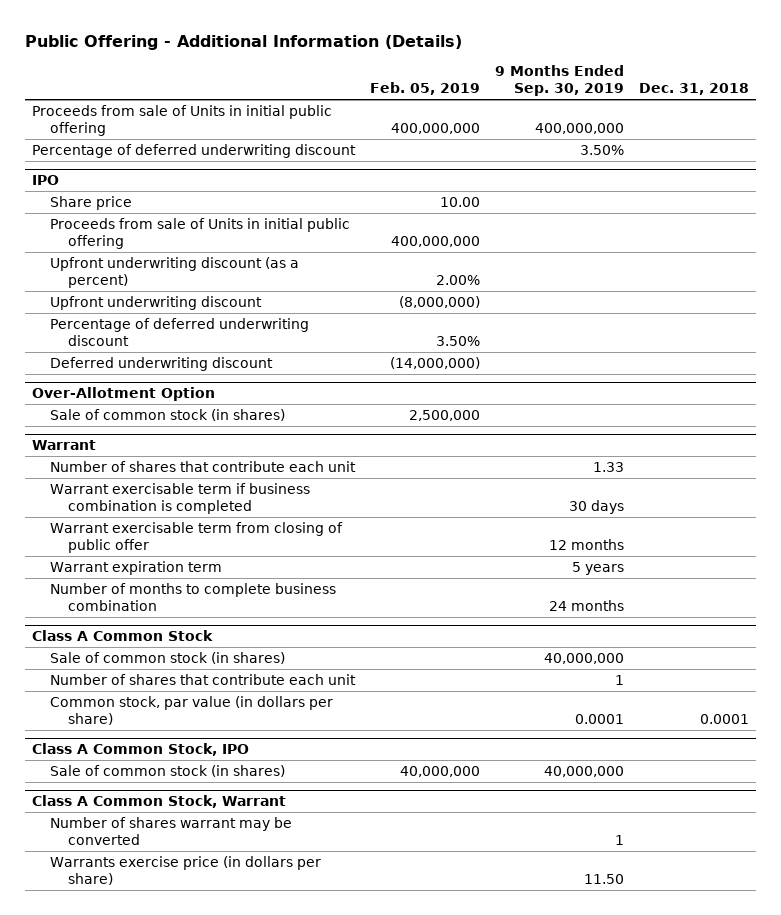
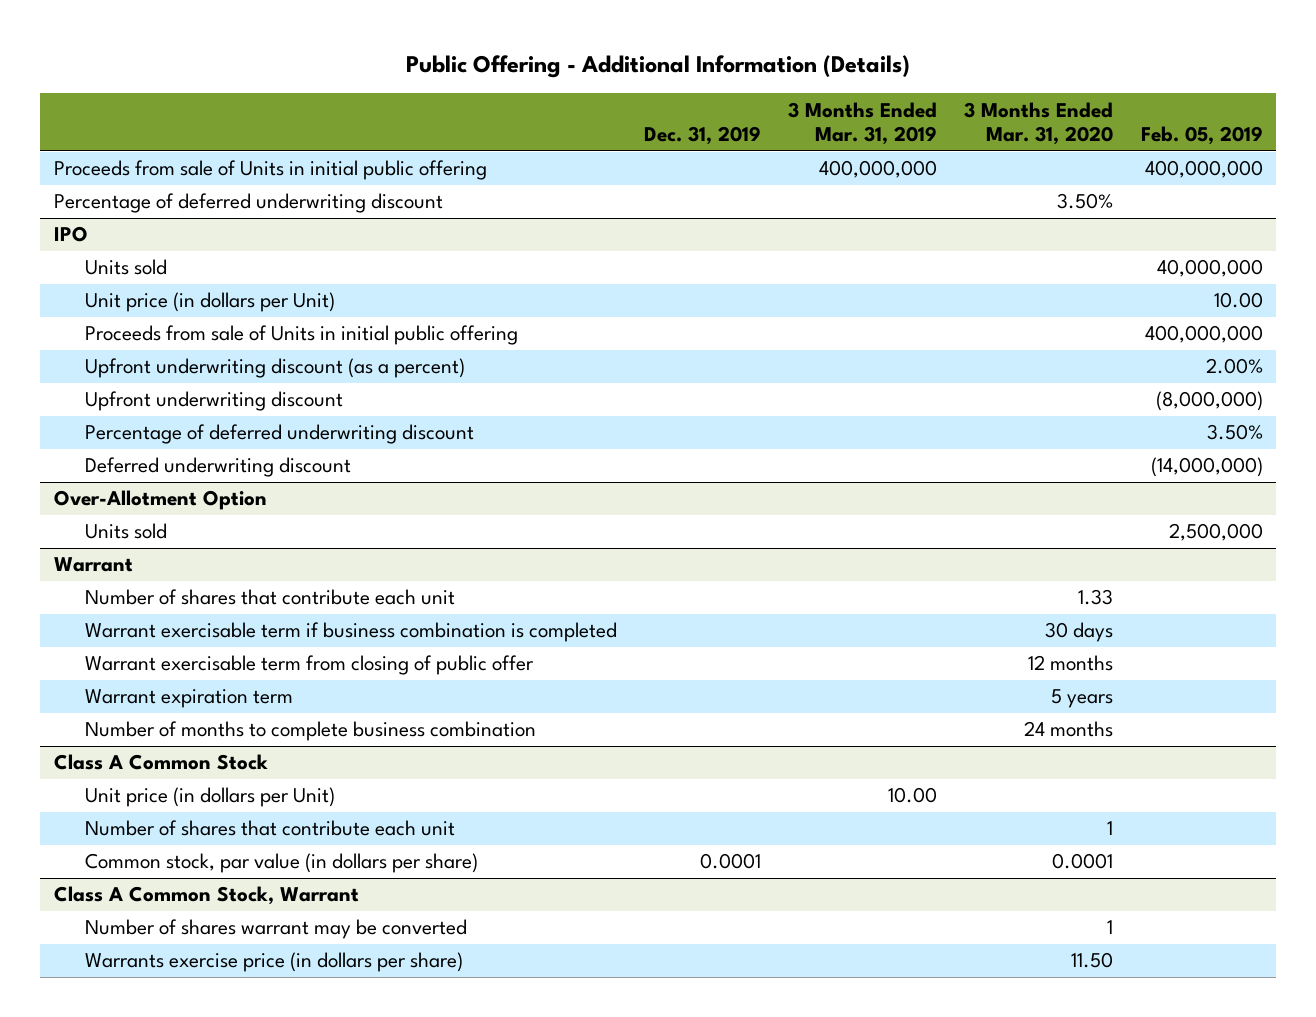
[494,65,624,97] 9 Months Ended Sep. 30, 2019 -> none
[638,83,749,96] Dec. 31, 2018 -> none
none -> [643,126,761,146] Dec. 31, 2019
none -> [788,101,938,146] 3 Months Ended Mar. 31, 2019
none -> [964,101,1114,146] 3 Months Ended Mar. 31, 2020
[50,195,133,210] Share price -> none
none -> [84,259,167,276] Units sold
none -> [84,292,335,313] Unit price (in dollars per Unit)
[50,408,286,421] Sale of common stock (in shares) -> none
none -> [84,523,167,540] Units sold
[50,651,286,664] Sale of common stock (in shares) -> none
none -> [84,787,335,808] Unit price (in dollars per Unit)
[32,743,250,757] Class A Common Stock, IPO -> none
[50,764,286,777] Sale of common stock (in shares) -> none

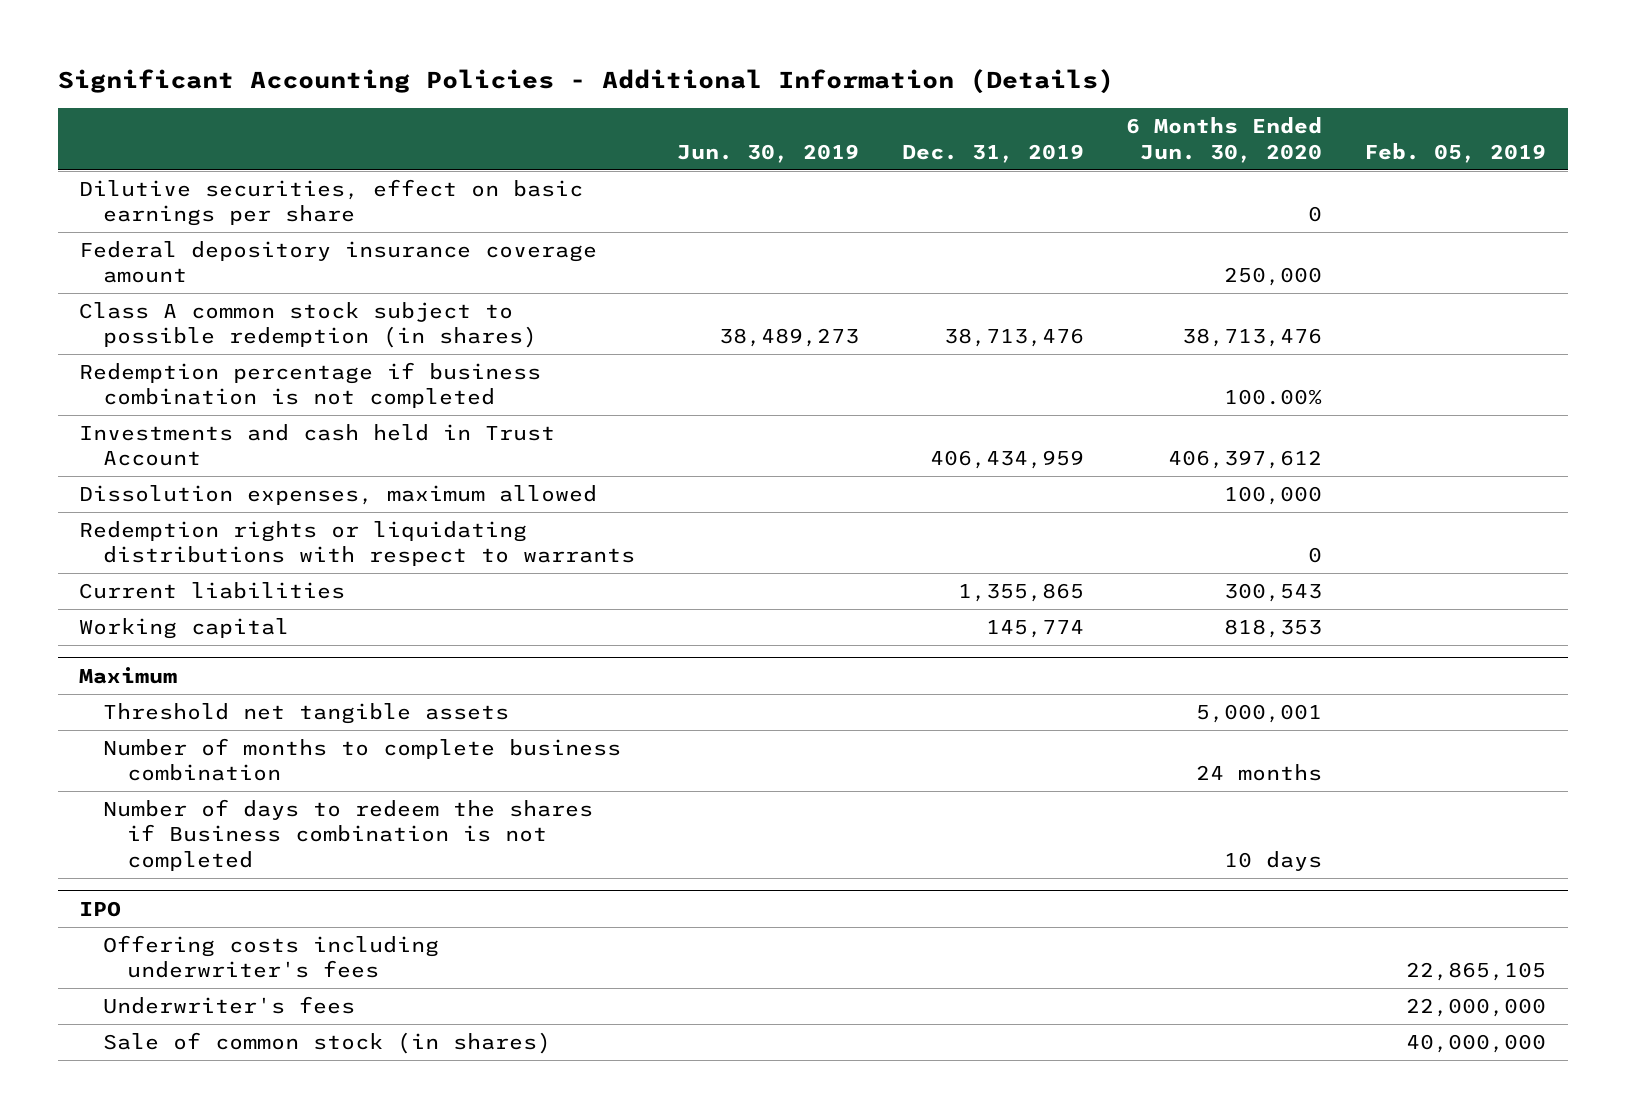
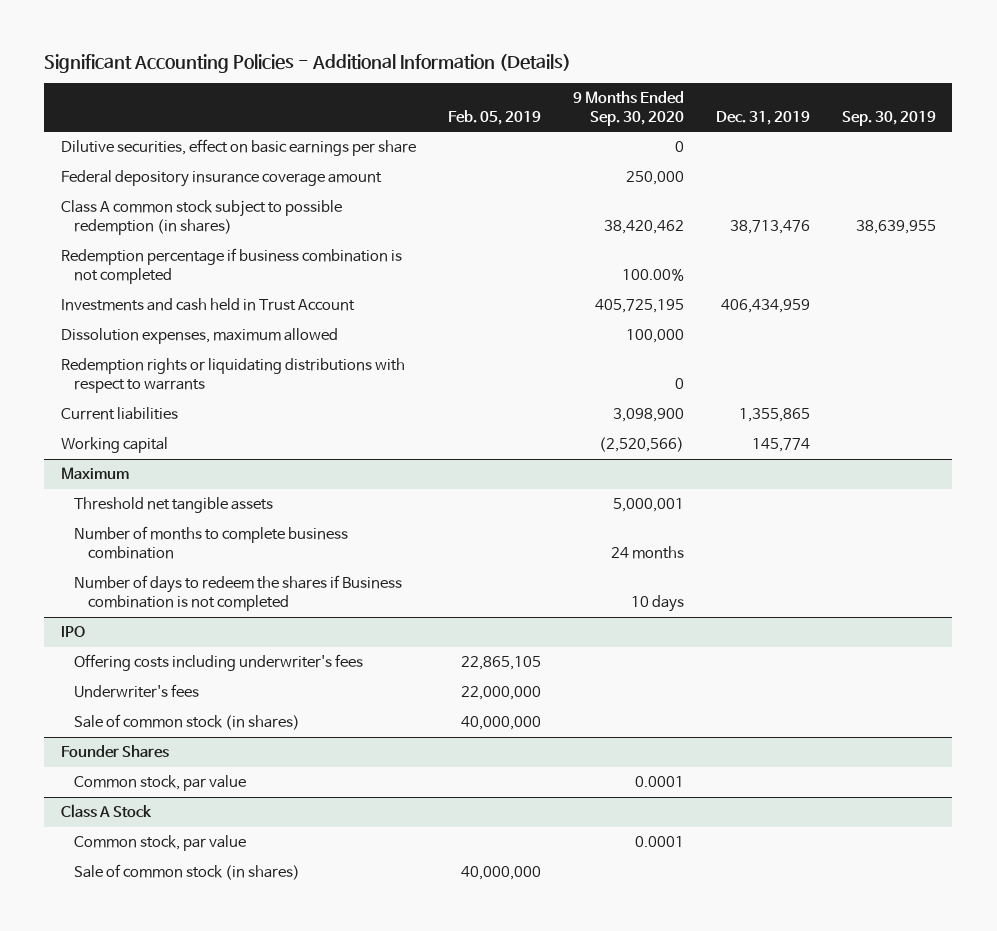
[677,143,860,163] Jun. 30, 2019 -> none
[1126,117,1323,163] 6 Months Ended Jun. 30, 2020 -> none
none -> [572,91,684,126] 9 Months Ended Sep. 30, 2020
none -> [842,110,937,126] Sep. 30, 2019
none -> [60,745,169,759] Founder Shares
none -> [74,775,247,792] Common stock, par value
none -> [60,804,152,819] Class A Stock
none -> [74,835,247,852] Common stock, par value
none -> [74,864,301,881] Sale of common stock (in shares)

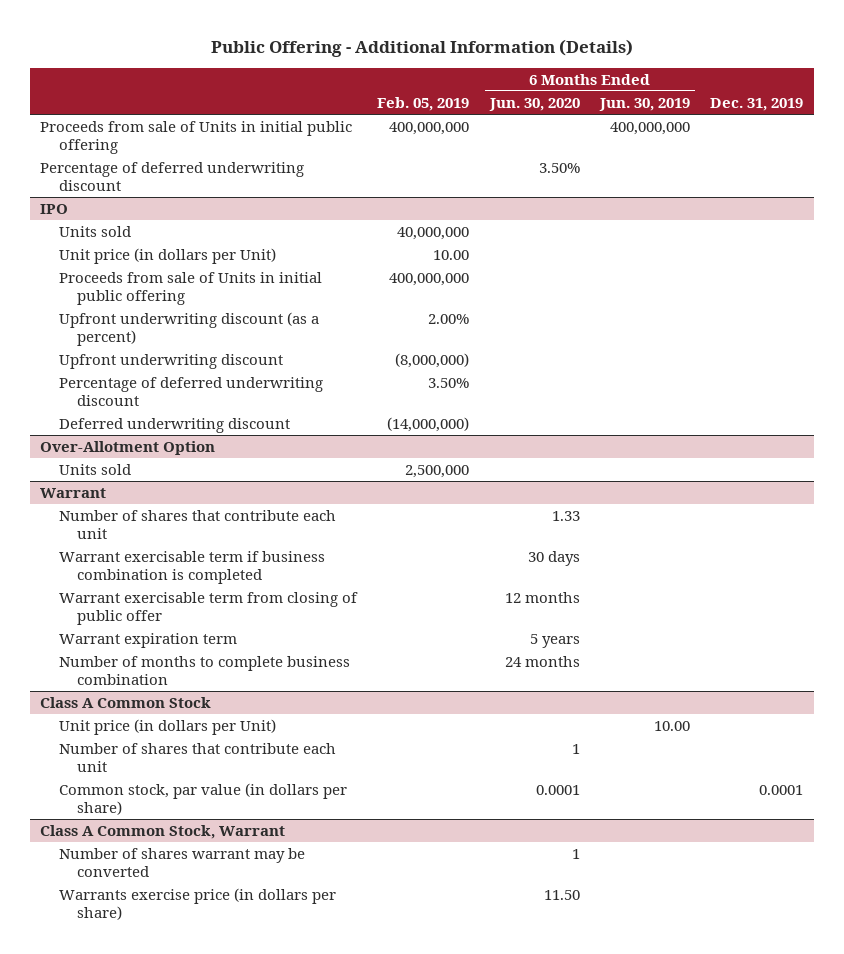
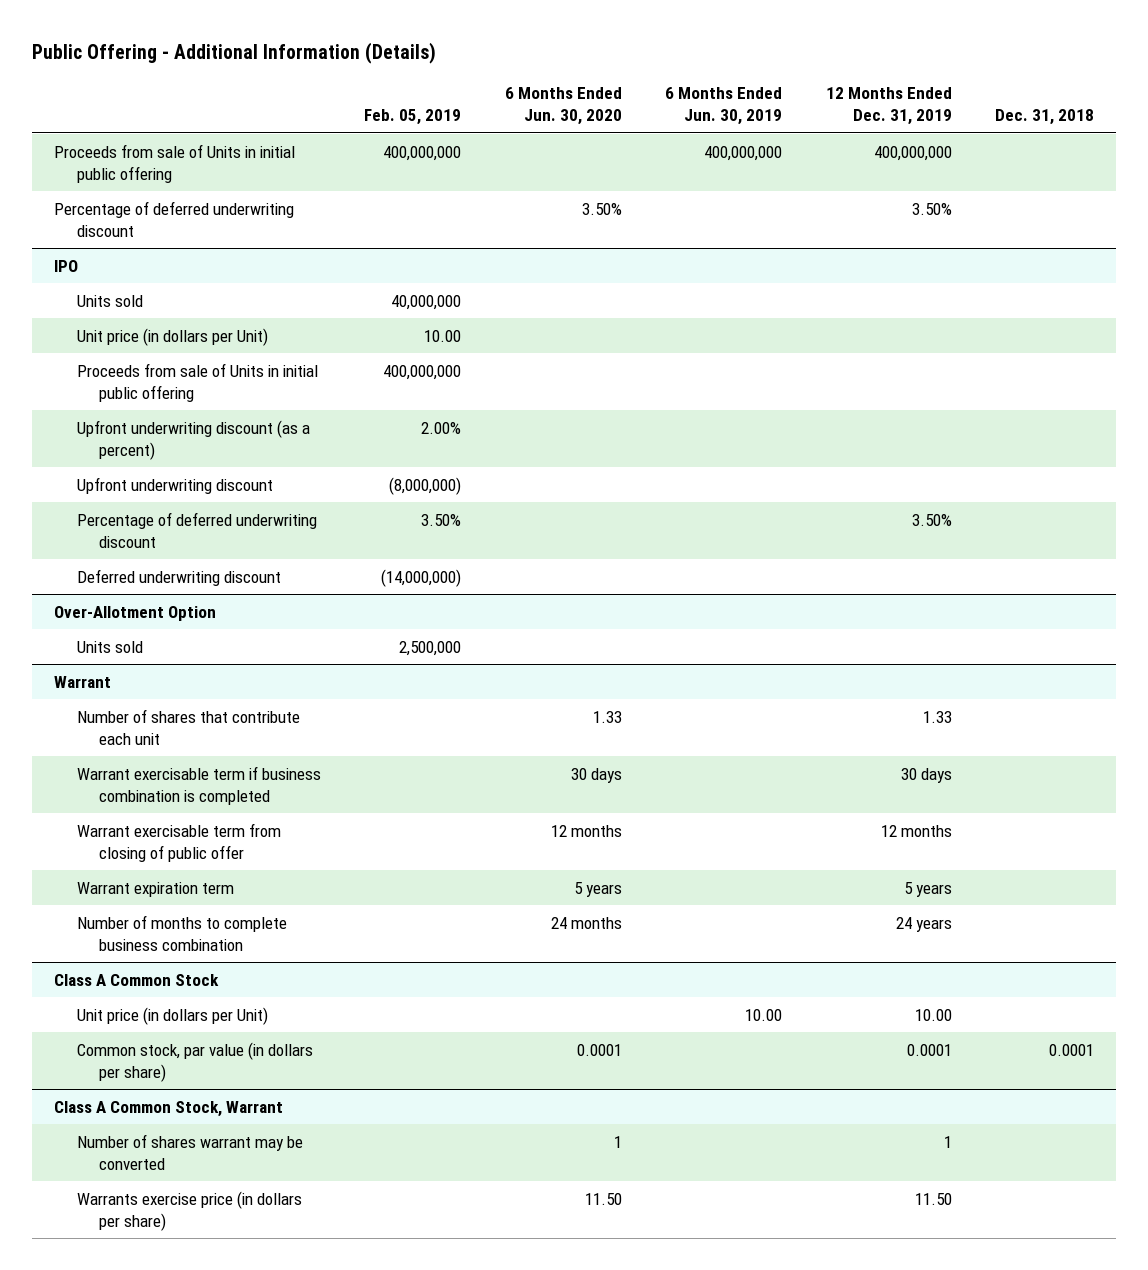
[710,97,804,111] Dec. 31, 2019 -> none
none -> [825,87,952,126] 12 Months Ended Dec. 31, 2019
none -> [995,109,1095,126] Dec. 31, 2018
[58,742,336,772] Number of shares that contribute each unit -> none

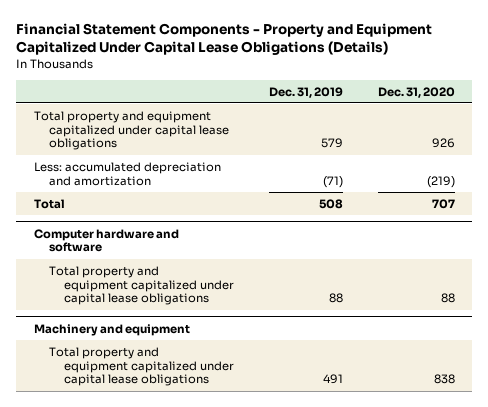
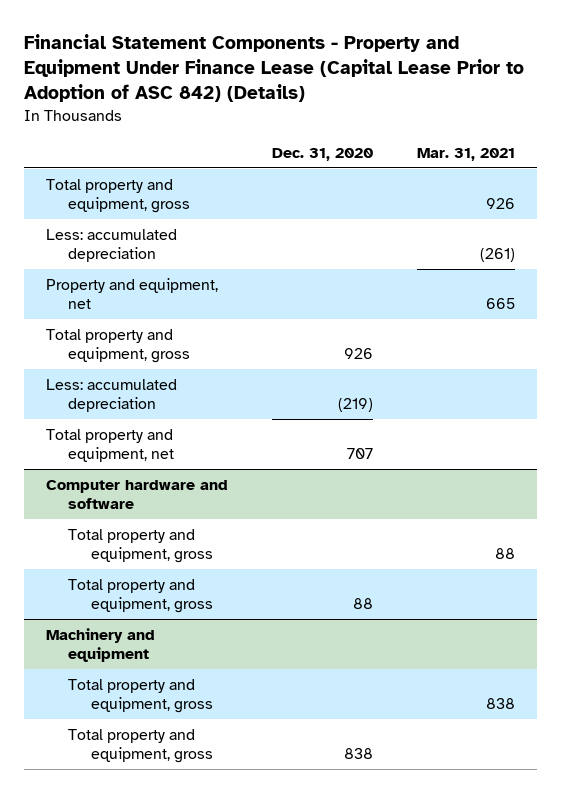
[16,23,433,56] Financial Statement Components - Property and Equipment Capitalized Under Capital Lease Obligations (Details) -> [23,33,524,103] Financial Statement Components - Property and Equipment Under Finance Lease (Capital Lease Prior to Adoption of ASC 842) (Details)
[268,86,343,98] Dec. 31, 2019 -> none
none -> [416,147,515,161] Mar. 31, 2021
none -> [45,178,191,214] Total property and equipment, gross
none -> [45,228,177,263] Less: accumulated depreciation
none -> [45,277,218,310] Property and equipment, net
[33,110,229,151] Total property and equipment capitalized under capital lease obligations -> [45,328,191,364] Total property and equipment, gross
[33,161,221,186] Less: accumulated depreciation and amortization -> [45,378,177,413] Less: accumulated depreciation
[33,198,65,209] Total -> [45,428,175,463] Total property and equipment, net
none -> [68,528,213,564] Total property and equipment, gross
[48,265,235,306] Total property and equipment capitalized under capital lease obligations -> [68,578,213,614] Total property and equipment, gross
none -> [68,678,213,714] Total property and equipment, gross
[48,346,235,387] Total property and equipment capitalized under capital lease obligations -> [68,728,213,764] Total property and equipment, gross

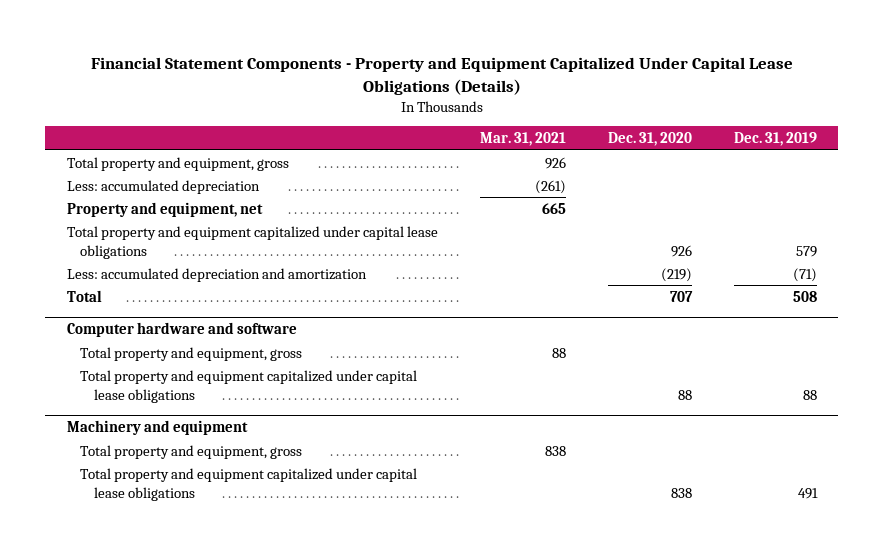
[23,33,524,103] Financial Statement Components - Property and Equipment Under Finance Lease (Capital Lease Prior to Adoption of ASC 842) (Details) -> [90,56,793,95] Financial Statement Components - Property and Equipment Capitalized Under Capital Lease Obligations (Details)
none -> [734,132,818,147] Dec. 31, 2019
[45,328,191,364] Total property and equipment, gross -> [66,225,438,259] Total property and equipment capitalized under capital lease obligations
[45,378,177,413] Less: accumulated depreciation -> [66,267,367,282] Less: accumulated depreciation and amortization
[45,428,175,463] Total property and equipment, net -> [66,289,102,302] Total
[68,578,213,614] Total property and equipment, gross -> [80,369,418,403] Total property and equipment capitalized under capital lease obligations
[68,728,213,764] Total property and equipment, gross -> [80,467,418,501] Total property and equipment capitalized under capital lease obligations

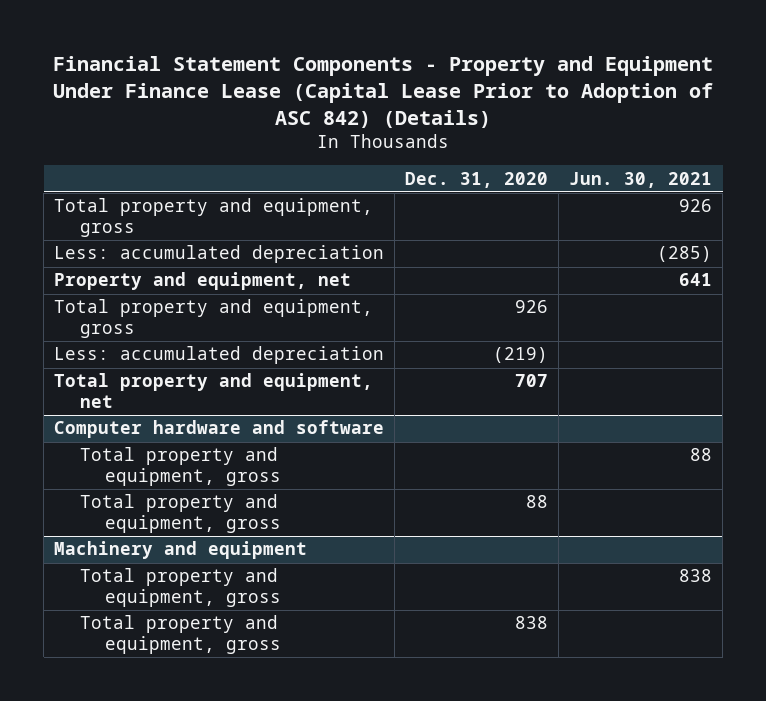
[90,56,793,95] Financial Statement Components - Property and Equipment Capitalized Under Capital Lease Obligations (Details) -> [53,55,714,128] Financial Statement Components - Property and Equipment Under Finance Lease (Capital Lease Prior to Adoption of ASC 842) (Details)
[479,132,566,147] Mar. 31, 2021 -> none
[734,132,818,147] Dec. 31, 2019 -> none
none -> [569,171,713,188] Jun. 30, 2021
[66,225,438,259] Total property and equipment capitalized under capital lease obligations -> [54,299,374,338] Total property and equipment, gross
[66,267,367,282] Less: accumulated depreciation and amortization -> [54,346,385,365] Less: accumulated depreciation
[66,289,102,302] Total -> [54,373,374,408] Total property and equipment, net
[80,369,418,403] Total property and equipment capitalized under capital lease obligations -> [79,494,281,533] Total property and equipment, gross
[80,467,418,501] Total property and equipment capitalized under capital lease obligations -> [79,615,281,654] Total property and equipment, gross

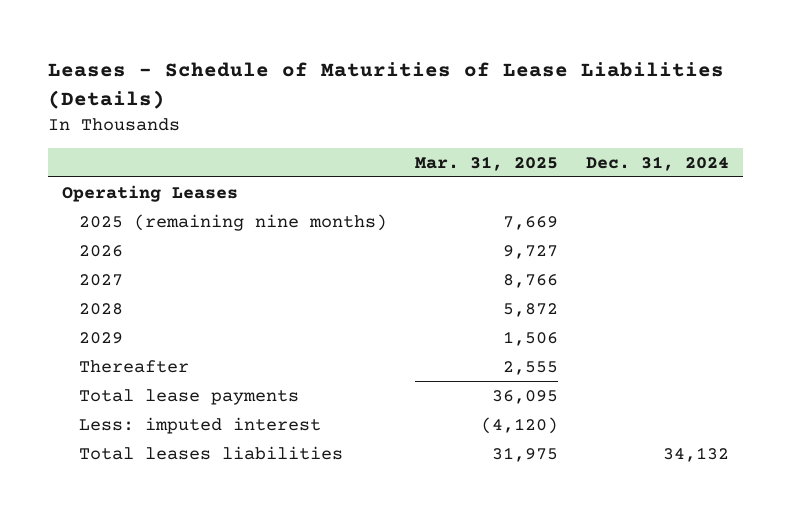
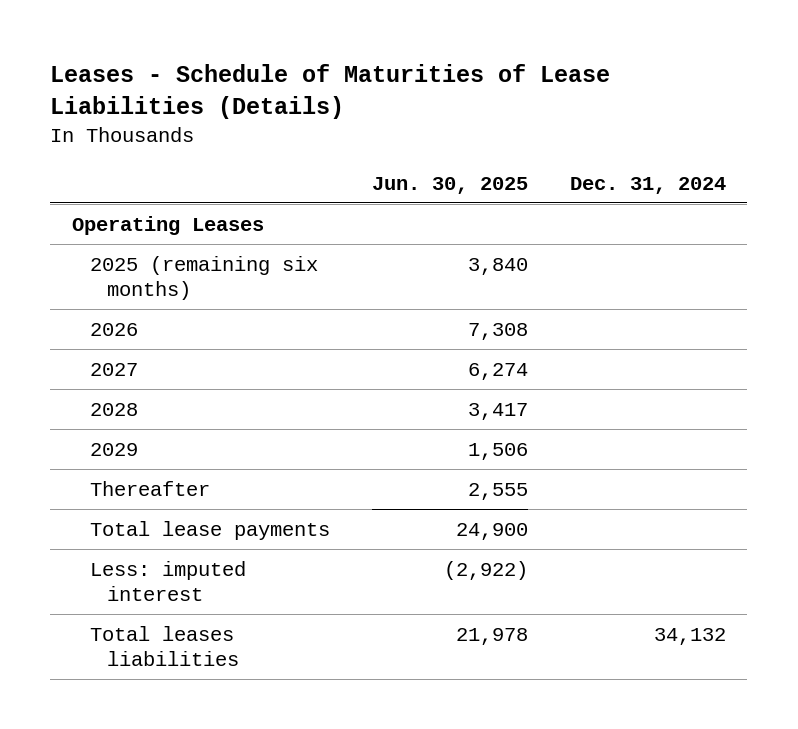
[414,155,558,171] Mar. 31, 2025 -> none
none -> [371,176,528,194] Jun. 30, 2025
[78,213,387,231] 2025 (remaining nine months) -> [89,255,318,300] 2025 (remaining six months)

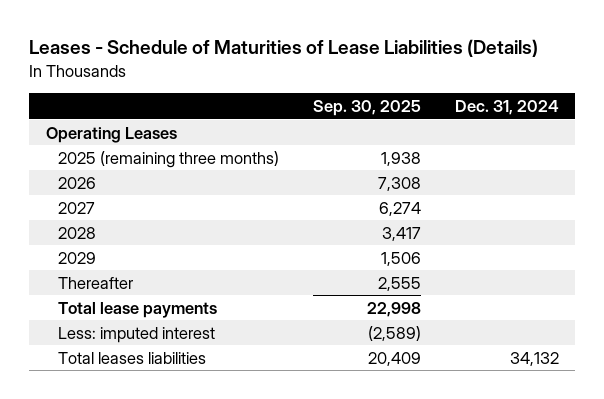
[371,176,528,194] Jun. 30, 2025 -> none
none -> [312,100,421,117] Sep. 30, 2025
[89,255,318,300] 2025 (remaining six months) -> [57,150,279,168] 2025 (remaining three months)

